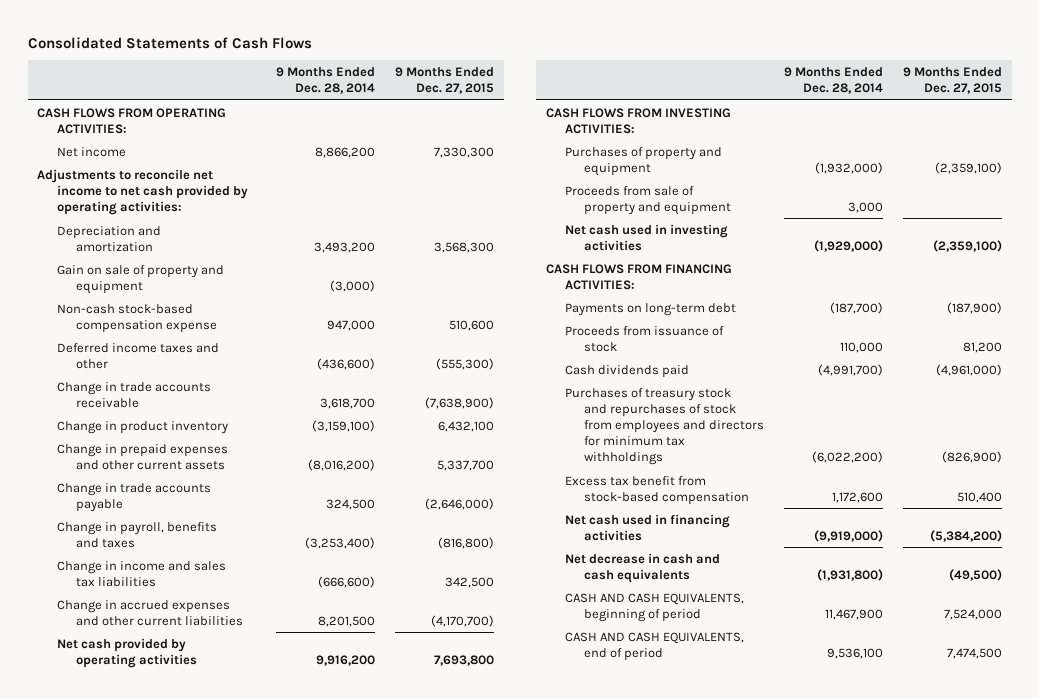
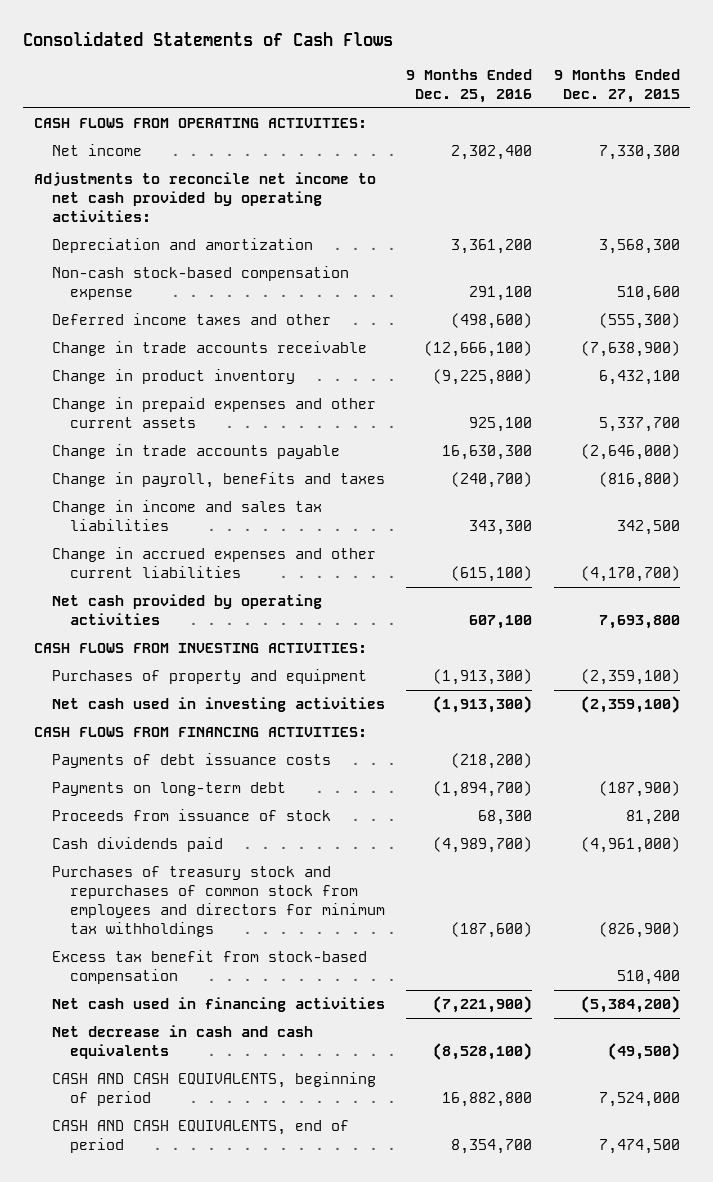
[275,67,375,95] 9 Months Ended Dec. 28, 2014 -> none
none -> [406,69,533,103] 9 Months Ended Dec. 25, 2016
[56,264,224,294] Gain on sale of property and equipment -> none
[564,185,732,215] Proceeds from sale of property and equipment -> none
none -> [51,753,331,769] Payments of debt issuance costs
[564,387,765,466] Purchases of treasury stock and repurchases of stock from employees and directors for minimum tax withholdings -> [51,866,386,938] Purchases of treasury stock and repurchases of common stock from employees and directors for minimum tax withholdings

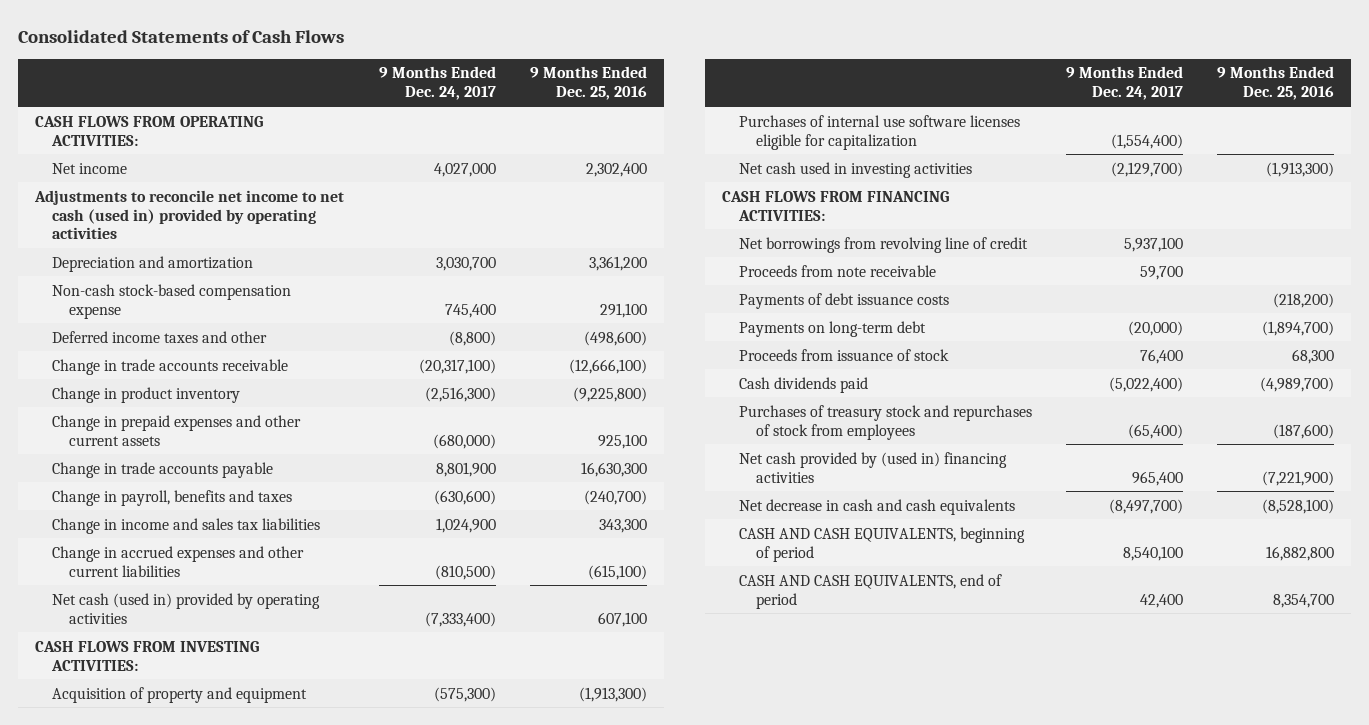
[553,69,680,103] 9 Months Ended Dec. 27, 2015 -> none
none -> [378,66,496,101] 9 Months Ended Dec. 24, 2017
[33,172,376,223] Adjustments to reconcile net income to net cash provided by operating activities: -> [33,189,344,240] Adjustments to reconcile net income to net cash (used in) provided by operating activities
[51,594,322,626] Net cash provided by operating activities -> [51,592,320,624] Net cash (used in) provided by operating activities
[51,669,367,685] Purchases of property and equipment -> [51,686,307,703] Acquisition of property and equipment
none -> [738,114,1020,150] Purchases of internal use software licenses eligible for capitalization
none -> [738,236,1028,253] Net borrowings from revolving line of credit
none -> [738,264,936,277] Proceeds from note receivable
[51,950,367,985] Excess tax benefit from stock-based compensation -> none
[51,866,386,938] Purchases of treasury stock and repurchases of common stock from employees and directors for minimum tax withholdings -> [738,404,1032,440] Purchases of treasury stock and repurchases of stock from employees
[51,997,385,1013] Net cash used in financing activities -> [738,451,1007,483] Net cash provided by (used in) financing activities

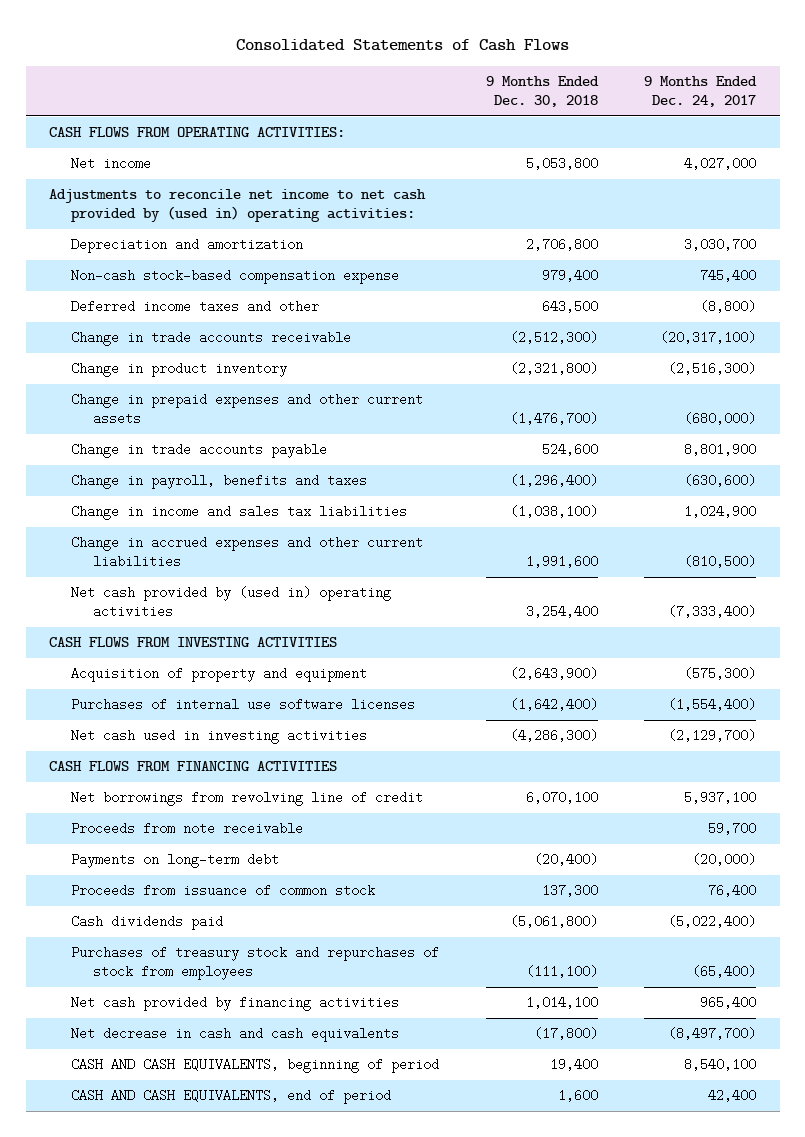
[530,66,648,101] 9 Months Ended Dec. 25, 2016 -> none
none -> [485,76,599,107] 9 Months Ended Dec. 30, 2018
[33,189,344,240] Adjustments to reconcile net income to net cash (used in) provided by operating activities -> [49,189,427,222] Adjustments to reconcile net income to net cash provided by (used in) operating activities:
[51,592,320,624] Net cash (used in) provided by operating activities -> [71,586,392,618] Net cash provided by (used in) operating activities
[34,640,259,671] CASH FLOWS FROM INVESTING ACTIVITIES: -> [49,637,338,648] CASH FLOWS FROM INVESTING ACTIVITIES
[738,114,1020,150] Purchases of internal use software licenses eligible for capitalization -> [71,698,416,712] Purchases of internal use software licenses
[721,190,949,221] CASH FLOWS FROM FINANCING ACTIVITIES: -> [49,761,338,772] CASH FLOWS FROM FINANCING ACTIVITIES
[738,292,949,309] Payments of debt issuance costs -> none
[738,348,949,361] Proceeds from issuance of stock -> [71,884,376,898] Proceeds from issuance of common stock
[738,451,1007,483] Net cash provided by (used in) financing activities -> [71,996,400,1012] Net cash provided by financing activities

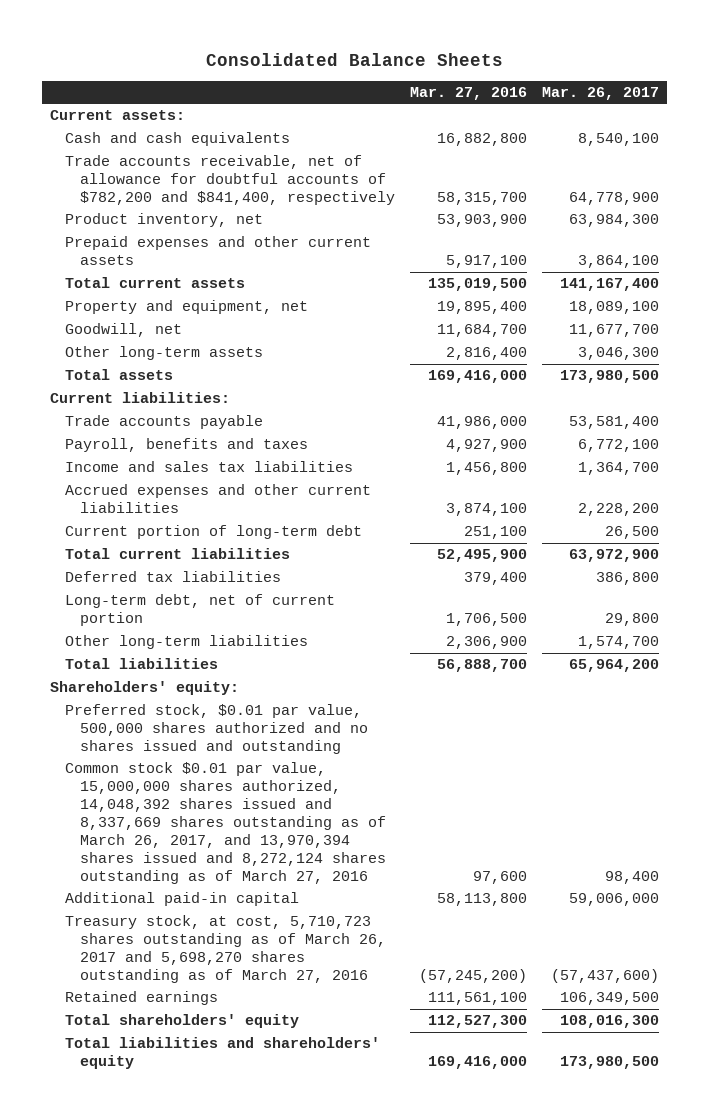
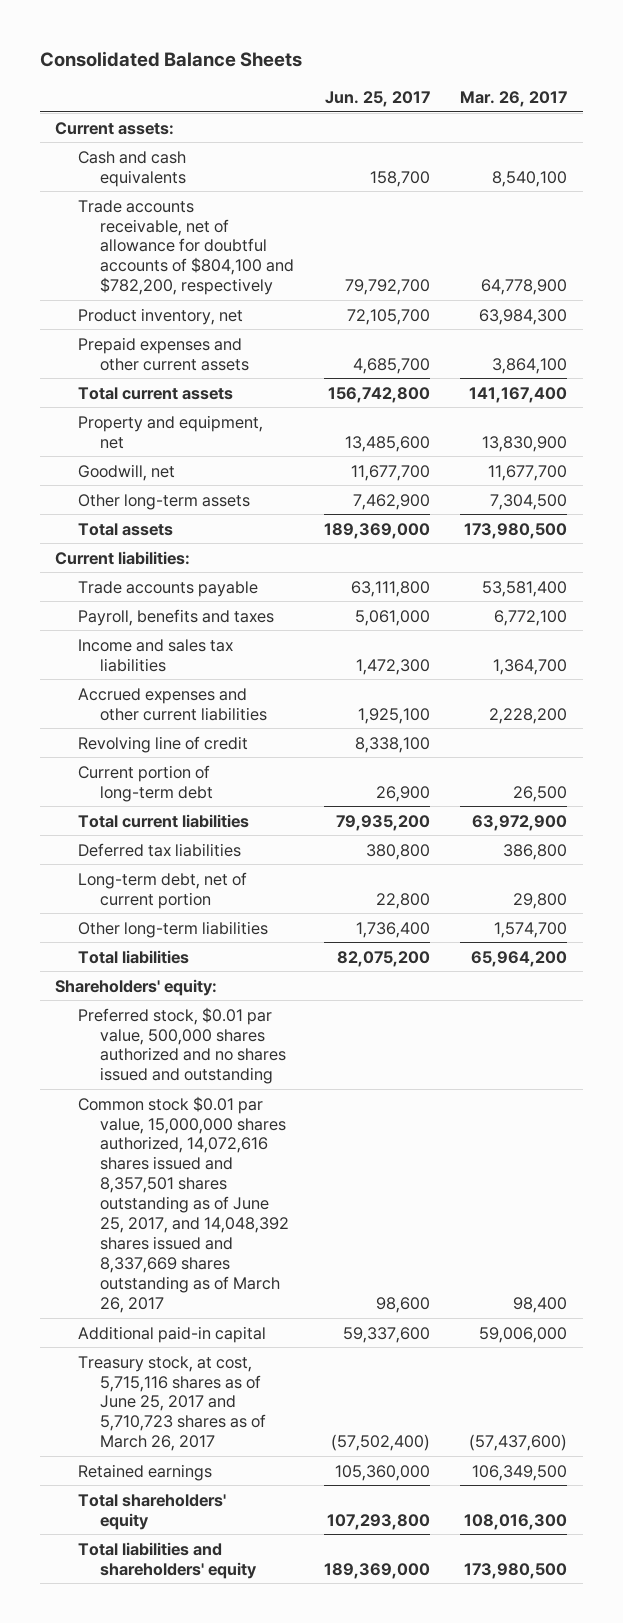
[410,87,528,101] Mar. 27, 2016 -> none
none -> [325,90,431,107] Jun. 25, 2017
[65,155,396,206] Trade accounts receivable, net of allowance for doubtful accounts of $782,200 and $841,400, respectively -> [77,199,294,296] Trade accounts receivable, net of allowance for doubtful accounts of $804,100 and $782,200, respectively
[569,301,660,315] 18,089,100 -> [482,435,568,452] 13,830,900
[578,347,660,361] 3,046,300 -> [490,493,568,510] 7,304,500
none -> [77,735,248,753] Revolving line of credit
[65,762,387,884] Common stock $0.01 par value, 15,000,000 shares authorized, 14,048,392 shares issued and 8,337,669 shares outstanding as of March 26, 2017, and 13,970,394 shares issued and 8,272,124 shares outstanding as of March 27, 2016 -> [77,1095,289,1313] Common stock $0.01 par value, 15,000,000 shares authorized, 14,072,616 shares issued and 8,357,501 shares outstanding as of June 25, 2017, and 14,048,392 shares issued and 8,337,669 shares outstanding as of March 26, 2017
[65,915,387,983] Treasury stock, at cost, 5,710,723 shares outstanding as of March 26, 2017 and 5,698,270 shares outstanding as of March 27, 2016 -> [77,1355,266,1452] Treasury stock, at cost, 5,715,116 shares as of June 25, 2017 and 5,710,723 shares as of March 26, 2017

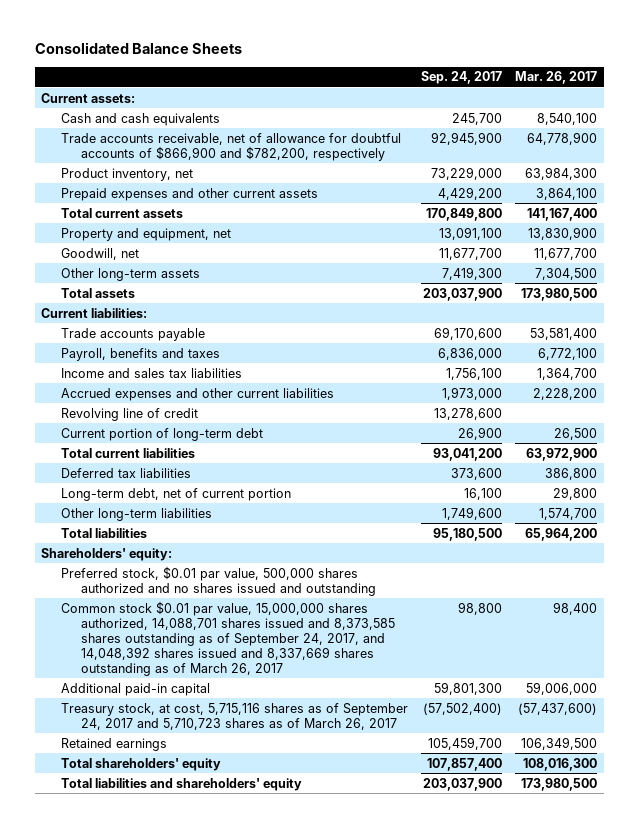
[325,90,431,107] Jun. 25, 2017 -> none
none -> [421,71,503,85] Sep. 24, 2017
[77,199,294,296] Trade accounts receivable, net of allowance for doubtful accounts of $804,100 and $782,200, respectively -> [61,132,402,161] Trade accounts receivable, net of allowance for doubtful accounts of $866,900 and $782,200, respectively
[77,1095,289,1313] Common stock $0.01 par value, 15,000,000 shares authorized, 14,072,616 shares issued and 8,357,501 shares outstanding as of June 25, 2017, and 14,048,392 shares issued and 8,337,669 shares outstanding as of March 26, 2017 -> [61,600,396,676] Common stock $0.01 par value, 15,000,000 shares authorized, 14,088,701 shares issued and 8,373,585 shares outstanding as of September 24, 2017, and 14,048,392 shares issued and 8,337,669 shares outstanding as of March 26, 2017
[77,1355,266,1452] Treasury stock, at cost, 5,715,116 shares as of June 25, 2017 and 5,710,723 shares as of March 26, 2017 -> [61,702,409,730] Treasury stock, at cost, 5,715,116 shares as of September 24, 2017 and 5,710,723 shares as of March 26, 2017

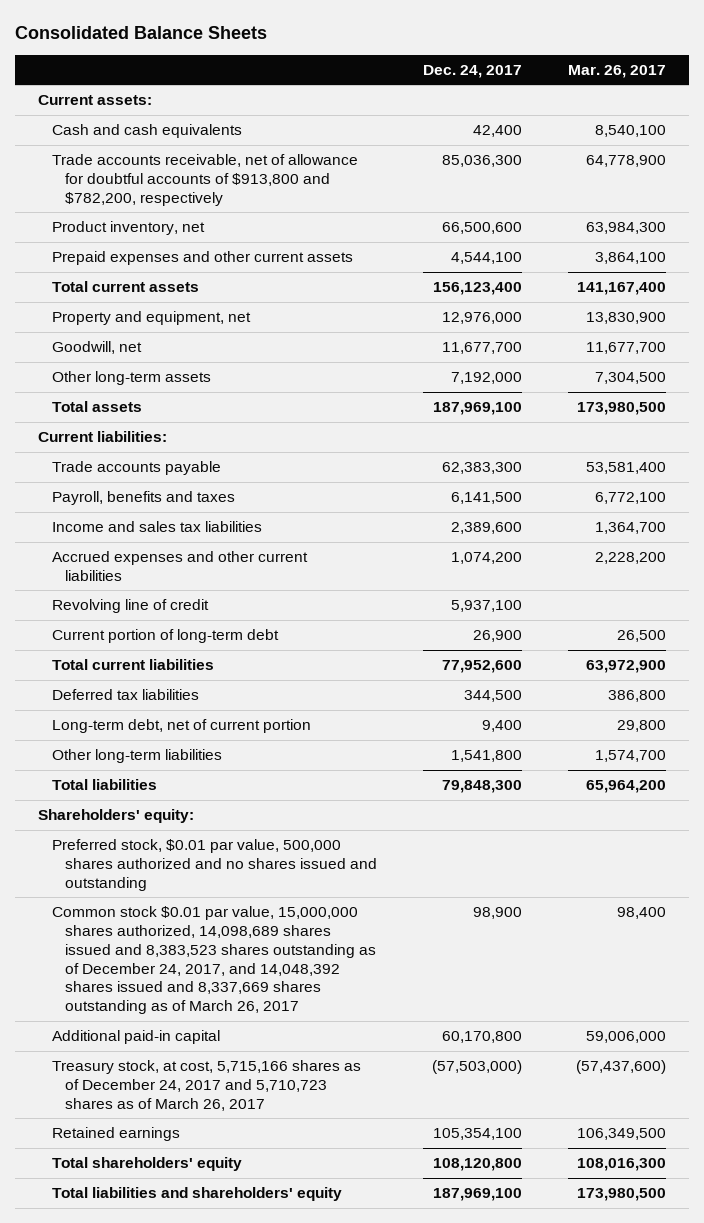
[421,71,503,85] Sep. 24, 2017 -> none
none -> [423,65,523,79] Dec. 24, 2017
[61,132,402,161] Trade accounts receivable, net of allowance for doubtful accounts of $866,900 and $782,200, respectively -> [51,154,358,206] Trade accounts receivable, net of allowance for doubtful accounts of $913,800 and $782,200, respectively
[61,600,396,676] Common stock $0.01 par value, 15,000,000 shares authorized, 14,088,701 shares issued and 8,373,585 shares outstanding as of September 24, 2017, and 14,048,392 shares issued and 8,337,669 shares outstanding as of March 26, 2017 -> [51,906,377,1015] Common stock $0.01 par value, 15,000,000 shares authorized, 14,098,689 shares issued and 8,383,523 shares outstanding as of December 24, 2017, and 14,048,392 shares issued and 8,337,669 shares outstanding as of March 26, 2017
[61,702,409,730] Treasury stock, at cost, 5,715,116 shares as of September 24, 2017 and 5,710,723 shares as of March 26, 2017 -> [51,1060,361,1111] Treasury stock, at cost, 5,715,166 shares as of December 24, 2017 and 5,710,723 shares as of March 26, 2017

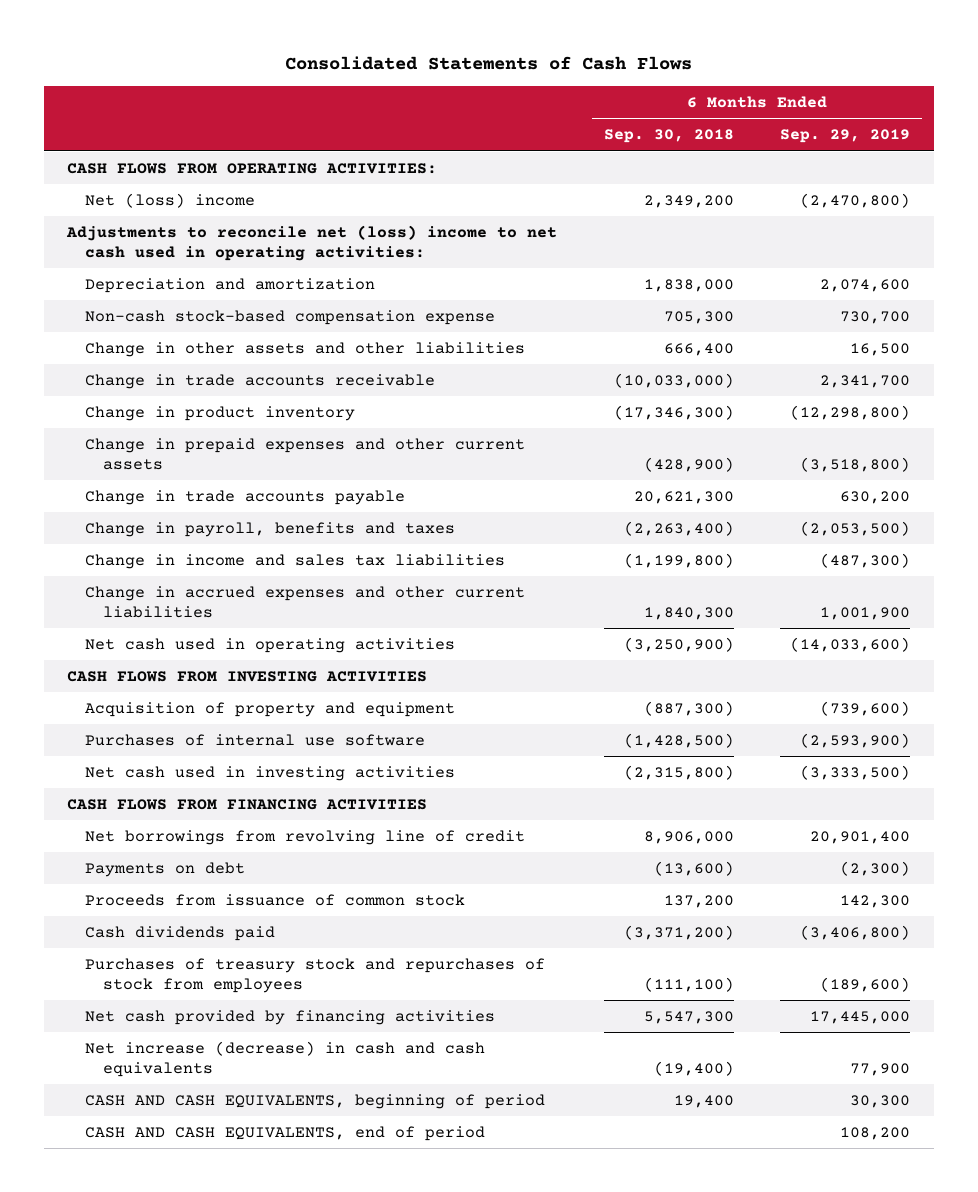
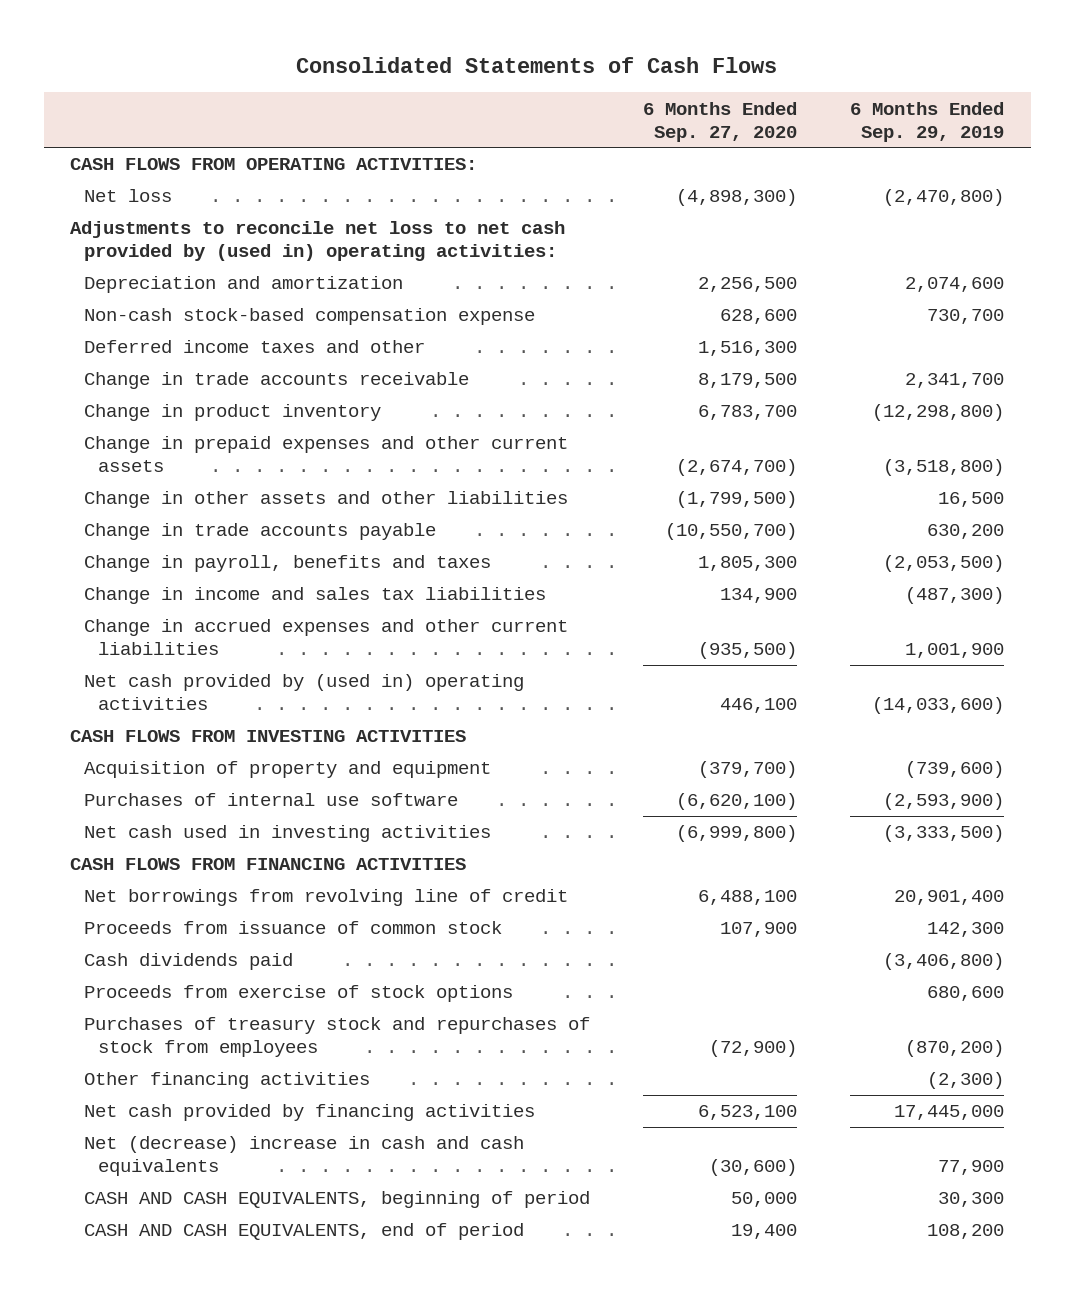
[603,129,734,144] Sep. 30, 2018 -> none
none -> [643,101,798,142] 6 Months Ended Sep. 27, 2020
[85,192,256,208] Net (loss) income -> [84,189,173,203] Net loss
[66,224,558,261] Adjustments to reconcile net (loss) income to net cash used in operating activities: -> [70,221,566,262] Adjustments to reconcile net loss to net cash provided by (used in) operating activities:
none -> [84,340,426,354] Deferred income taxes and other
[85,341,526,357] Change in other assets and other liabilities -> [84,491,569,509] Change in other assets and other liabilities
[85,637,456,653] Net cash used in operating activities -> [84,674,525,711] Net cash provided by (used in) operating activities
[85,861,246,877] Payments on debt -> none
none -> [84,985,514,1003] Proceeds from exercise of stock options
[820,976,911,992] (189,600) -> [905,1040,1005,1058] (870,200)
none -> [84,1072,371,1090] Other financing activities
[85,1040,486,1077] Net increase (decrease) in cash and cash equivalents -> [84,1136,525,1177] Net (decrease) increase in cash and cash equivalents

